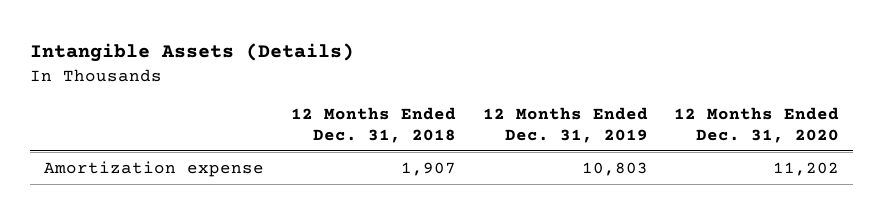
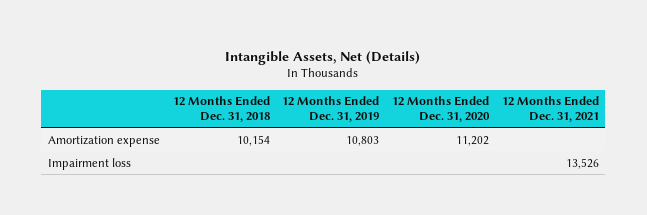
[30,43,355,63] Intangible Assets (Details) -> [225,50,421,65] Intangible Assets, Net (Details)
none -> [501,96,599,122] 12 Months Ended Dec. 31, 2021
[400,162,456,177] 1,907 -> [236,134,270,146] 10,154
none -> [47,157,131,170] Impairment loss

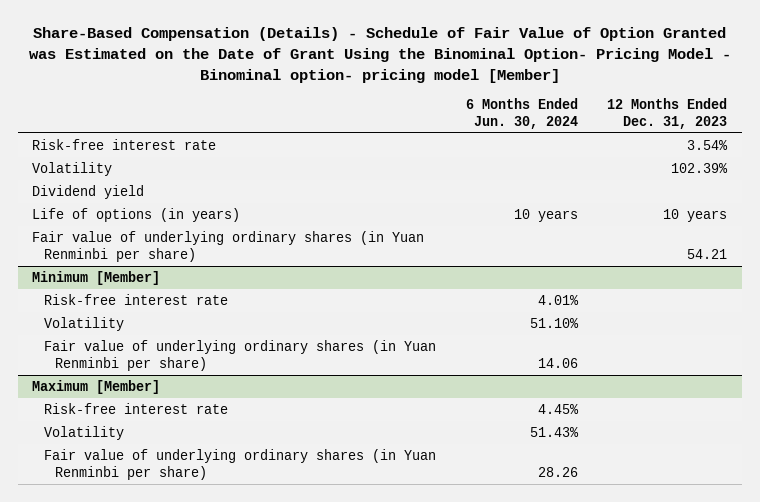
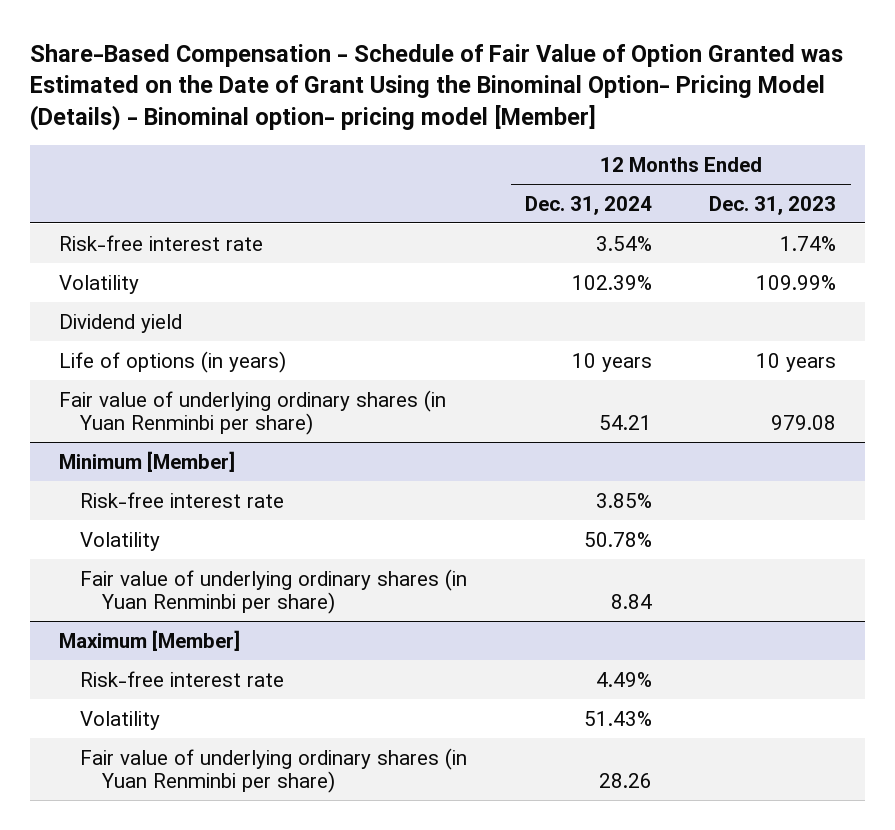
[28,27,731,83] Share-Based Compensation (Details) - Schedule of Fair Value of Option Granted was Estimated on the Date of Grant Using the Binominal Option- Pricing Model - Binominal option- pricing model [Member] -> [29,43,843,131] Share-Based Compensation - Schedule of Fair Value of Option Granted was Estimated on the Date of Grant Using the Binominal Option- Pricing Model (Details) - Binominal option- pricing model [Member]
[465,97,578,129] 6 Months Ended Jun. 30, 2024 -> none
none -> [524,195,652,215] Dec. 31, 2024
[687,139,729,150] 3.54% -> [780,235,837,251] 1.74%
[671,162,729,173] 102.39% -> [756,274,837,290] 109.99%
[687,248,728,259] 54.21 -> [771,415,837,431] 979.08

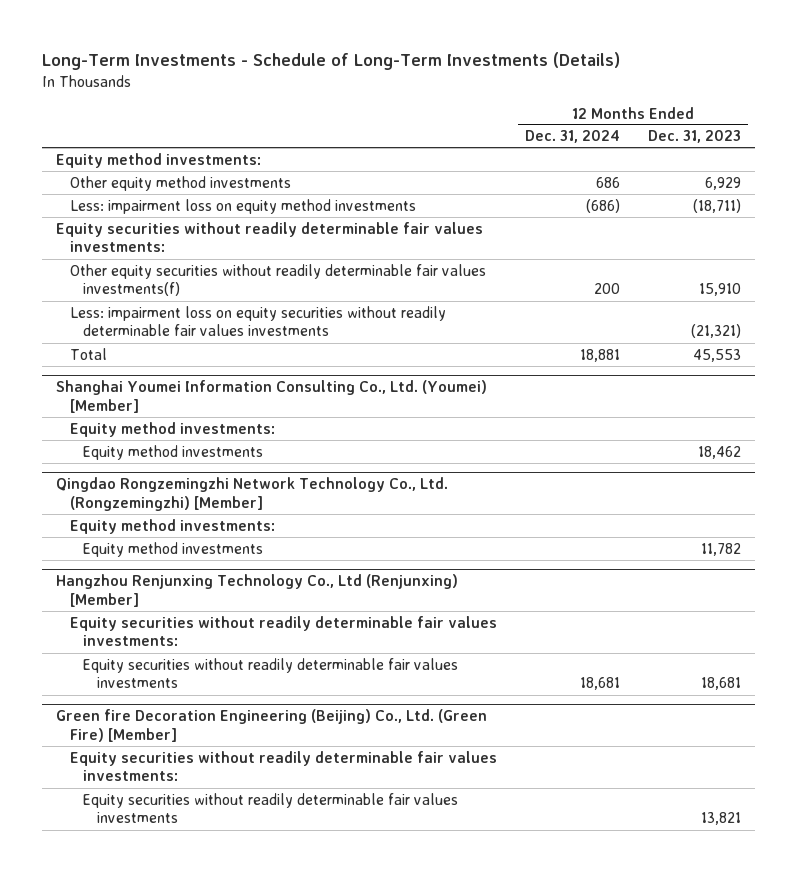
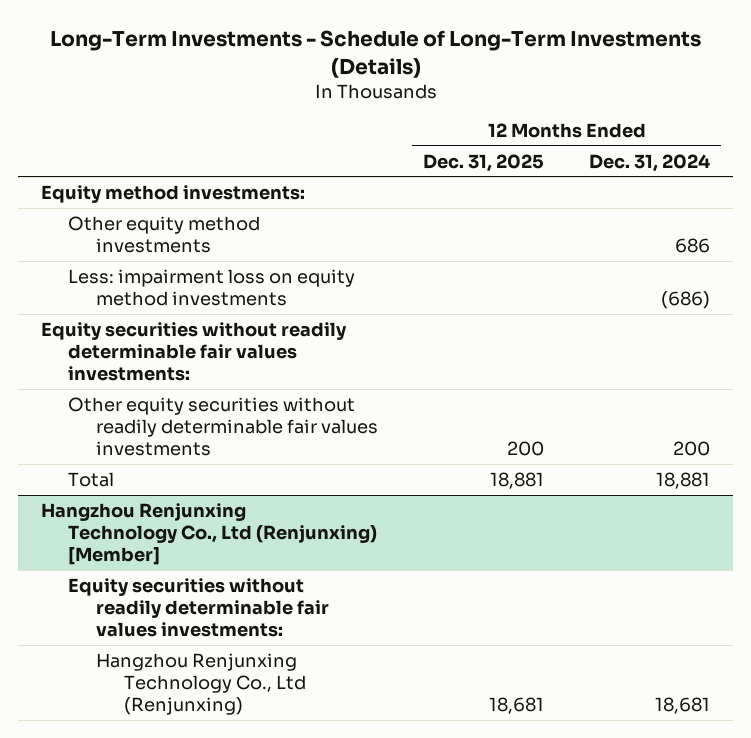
[647,130,741,144] Dec. 31, 2023 -> none
none -> [423,153,545,172] Dec. 31, 2025
[69,305,446,337] Less: impairment loss on equity securities without readily determinable fair values investments -> none
[69,263,486,297] Other equity securities without readily determinable fair values investments(f) -> [68,396,379,457] Other equity securities without readily determinable fair values investments
[55,380,487,413] Shanghai Youmei Information Consulting Co., Ltd. (Youmei) [Member] -> none
[69,421,275,437] Equity method investments: -> none
[83,444,264,460] Equity method investments -> none
[55,477,448,511] Qingdao Rongzemingzhi Network Technology Co., Ltd. (Rongzemingzhi) [Member] -> none
[69,518,275,534] Equity method investments: -> none
[83,541,264,557] Equity method investments -> none
[55,709,487,742] Green fire Decoration Engineering (Beijing) Co., Ltd. (Green Fire) [Member] -> none
[69,750,497,782] Equity securities without readily determinable fair values investments: -> none
[83,792,459,824] Equity securities without readily determinable fair values investments -> none
[83,657,459,689] Equity securities without readily determinable fair values investments -> [96,652,306,716] Hangzhou Renjunxing Technology Co., Ltd (Renjunxing)

